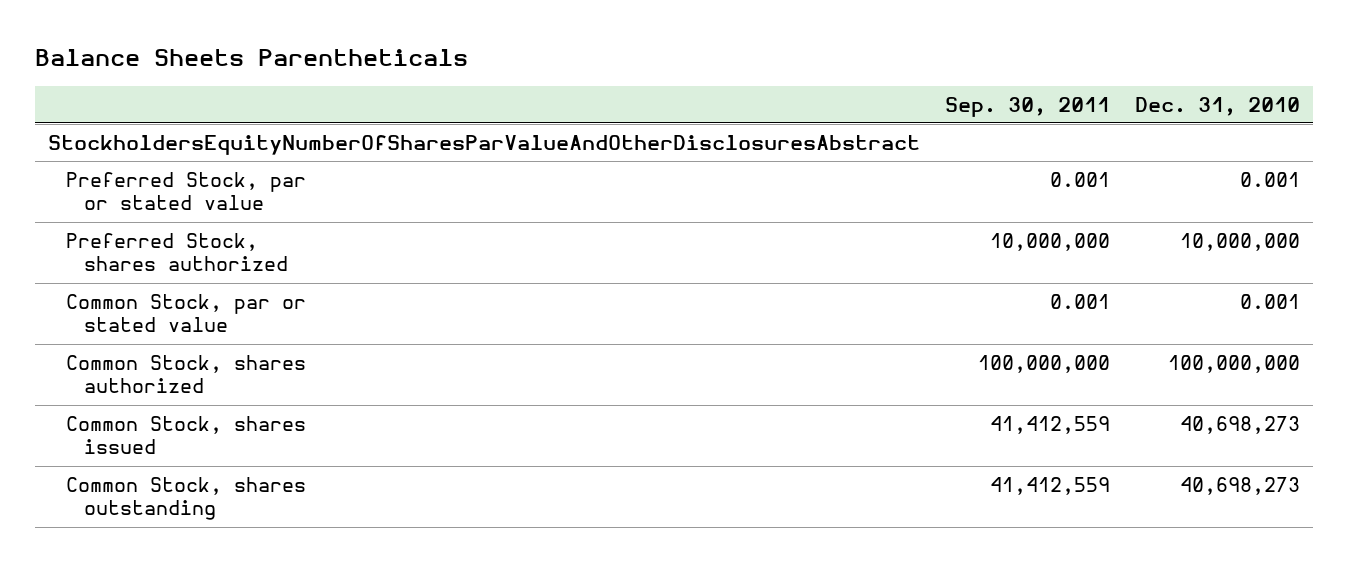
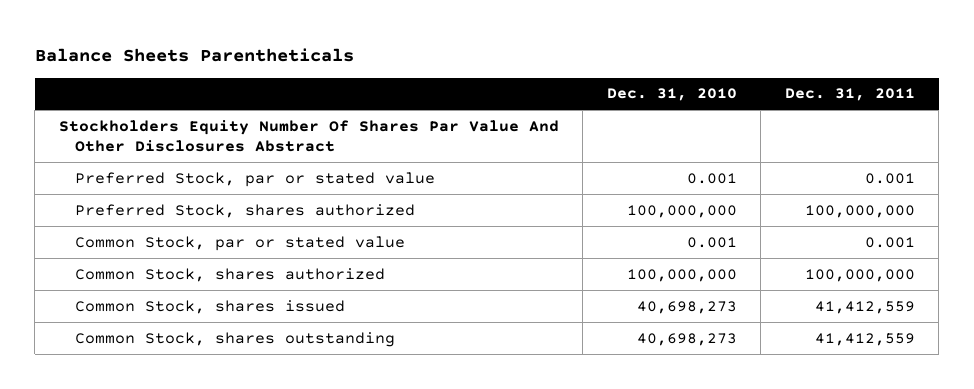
[944,96,1110,117] Sep. 30, 2011 -> none
none -> [784,88,915,102] Dec. 31, 2011
[47,134,920,155] StockholdersEquityNumberOfSharesParValueAndOtherDisclosuresAbstract -> [58,119,559,152] Stockholders Equity Number Of Shares Par Value And Other Disclosures Abstract
[1179,232,1300,251] 10,000,000 -> [626,204,737,218] 100,000,000

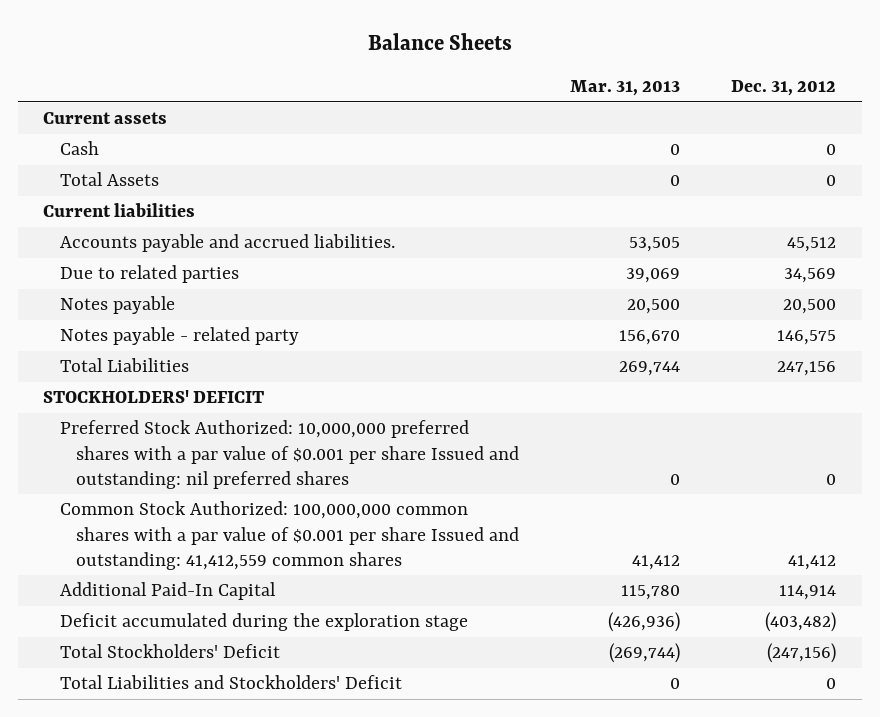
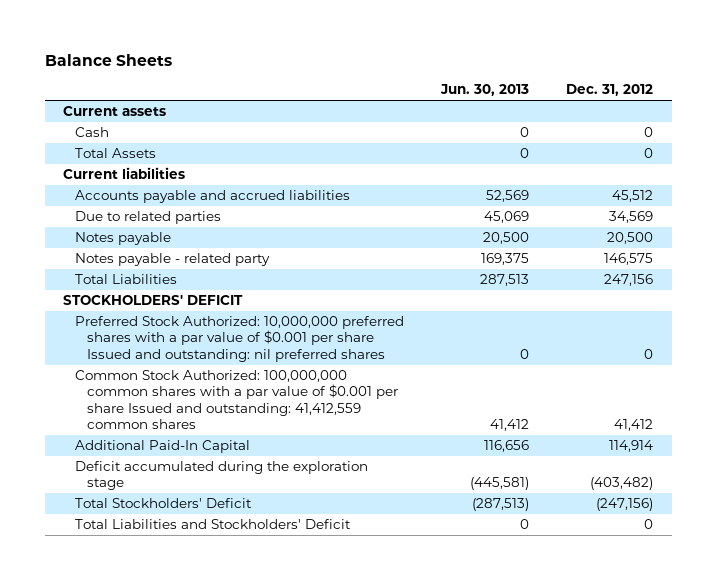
[570,80,681,97] Mar. 31, 2013 -> none
none -> [440,84,530,97] Jun. 30, 2013
[59,234,395,253] Accounts payable and accrued liabilities. -> [75,190,351,204] Accounts payable and accrued liabilities

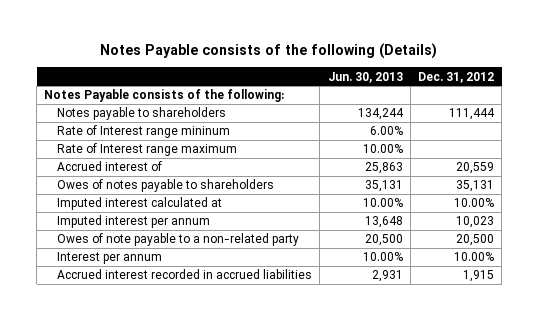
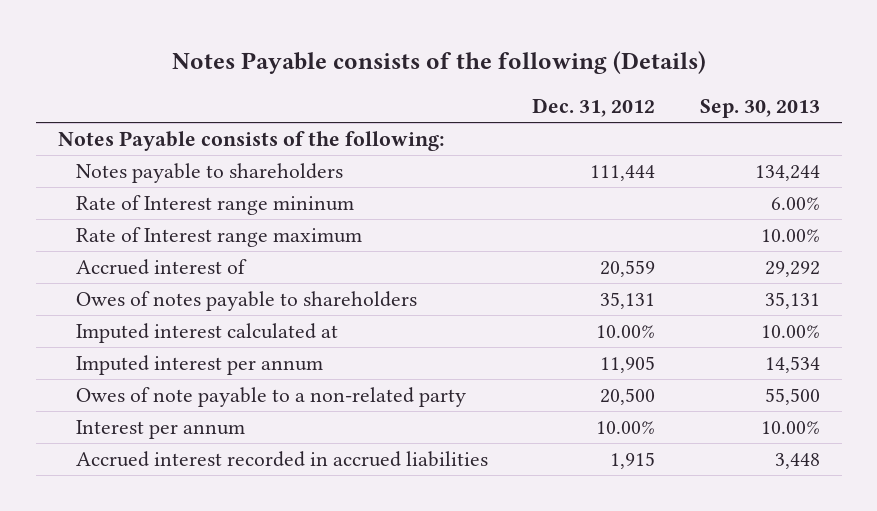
[327,71,403,83] Jun. 30, 2013 -> none
none -> [699,99,820,119] Sep. 30, 2013
[455,216,494,229] 10,023 -> [600,356,656,374] 11,905

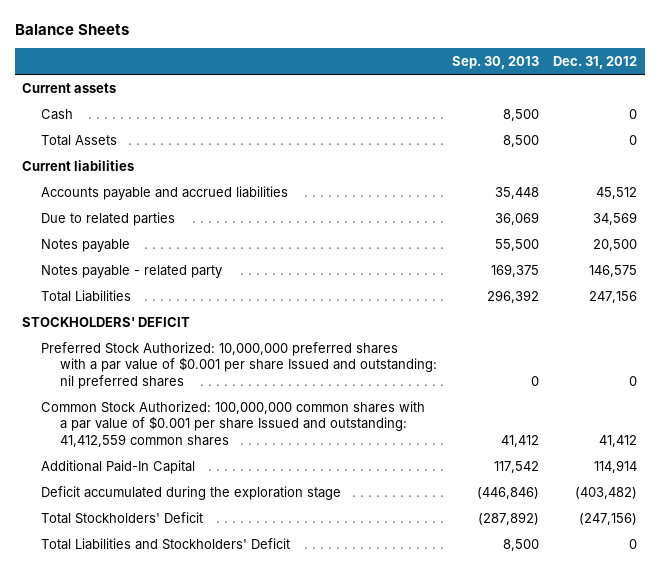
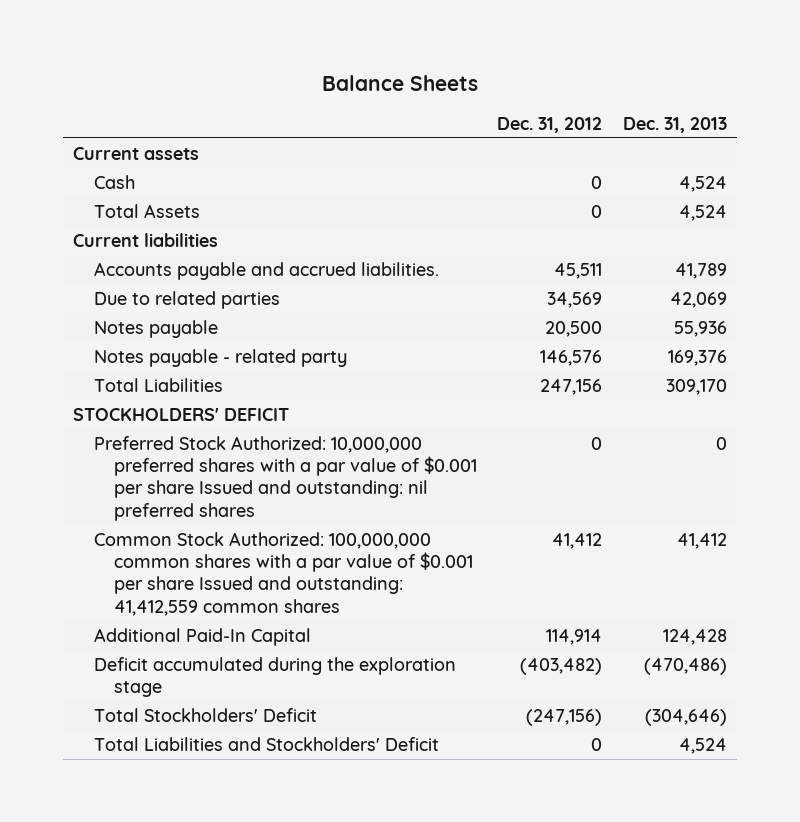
[451,55,539,69] Sep. 30, 2013 -> none
none -> [622,116,727,133] Dec. 31, 2013
[41,185,289,200] Accounts payable and accrued liabilities -> [93,261,439,280] Accounts payable and accrued liabilities.
[596,186,638,199] 45,512 -> [554,262,603,279] 45,511
[589,264,638,277] 146,575 -> [540,349,603,366] 146,576

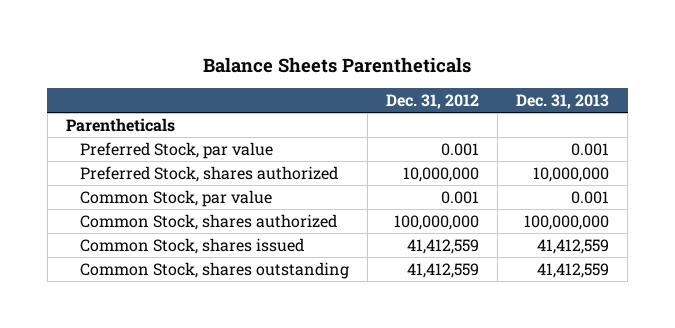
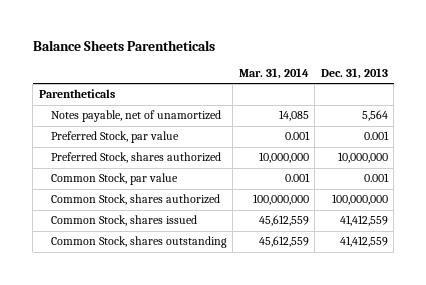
[385,93,479,109] Dec. 31, 2012 -> none
none -> [238,68,309,80] Mar. 31, 2014
none -> [51,110,222,123] Notes payable, net of unamortized

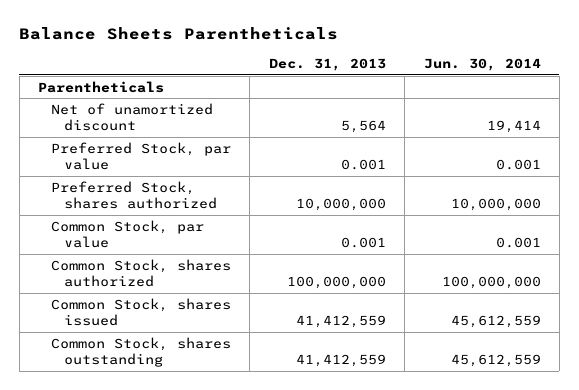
[238,68,309,80] Mar. 31, 2014 -> none
none -> [423,57,541,71] Jun. 30, 2014
[51,110,222,123] Notes payable, net of unamortized -> [51,102,214,132] Net of unamortized discount

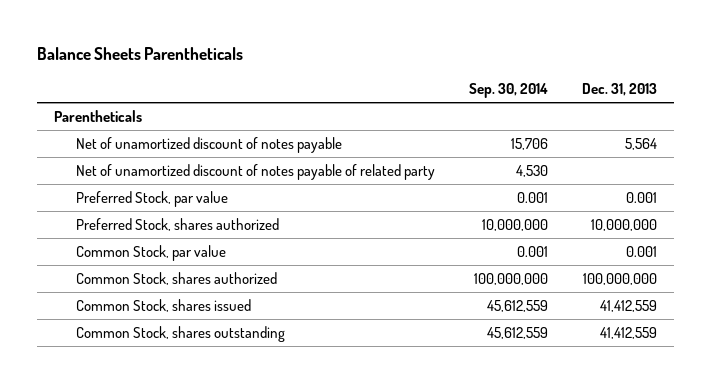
[423,57,541,71] Jun. 30, 2014 -> none
none -> [468,83,548,99] Sep. 30, 2014
[51,102,214,132] Net of unamortized discount -> [75,137,342,154] Net of unamortized discount of notes payable
none -> [75,164,435,181] Net of unamortized discount of notes payable of related party

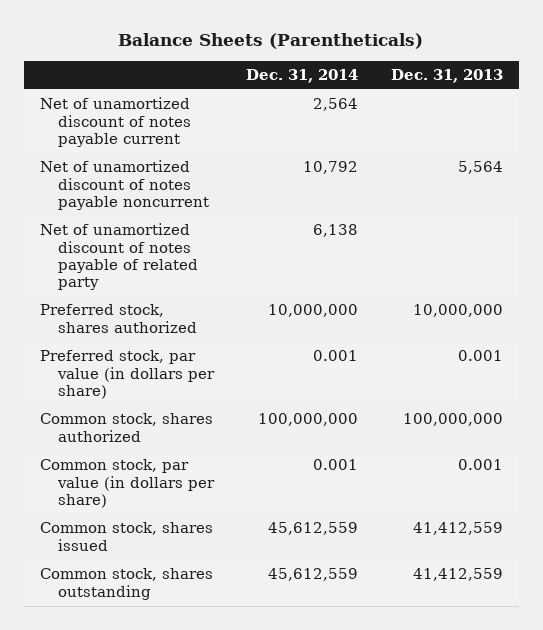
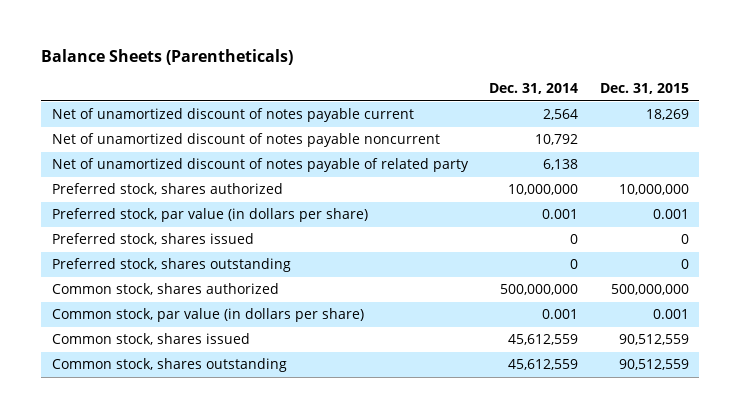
[390,69,503,84] Dec. 31, 2013 -> none
none -> [599,82,689,94] Dec. 31, 2015
none -> [52,233,255,246] Preferred stock, shares issued
none -> [52,258,292,273] Preferred stock, shares outstanding
[258,413,359,427] 100,000,000 -> [500,284,579,296] 500,000,000

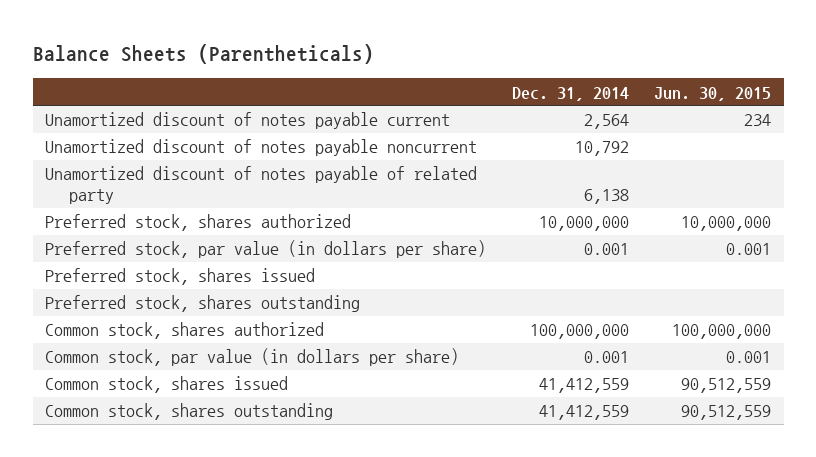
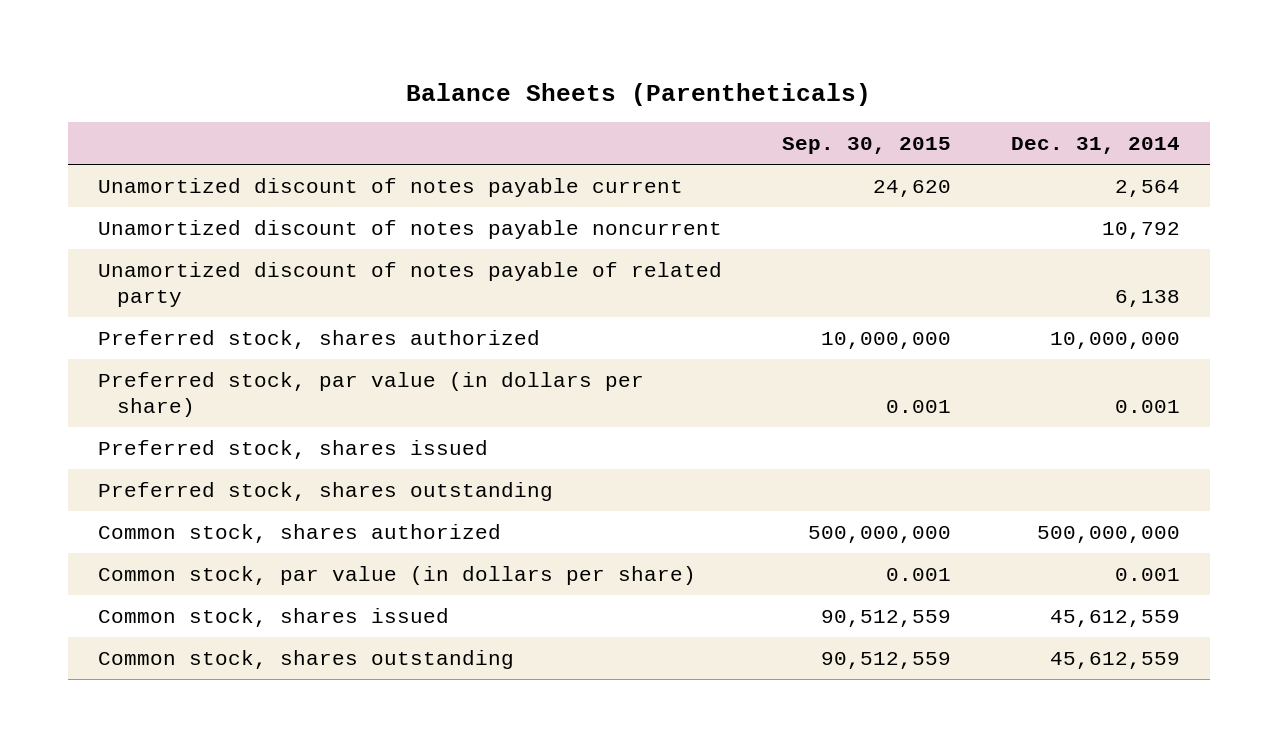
[654,86,772,101] Jun. 30, 2015 -> none
none -> [782,136,952,154] Sep. 30, 2015
[529,324,629,340] 100,000,000 -> [1037,526,1181,544] 500,000,000
[538,378,629,394] 41,412,559 -> [1050,610,1181,628] 45,612,559
[538,405,629,421] 41,412,559 -> [1050,652,1181,670] 45,612,559

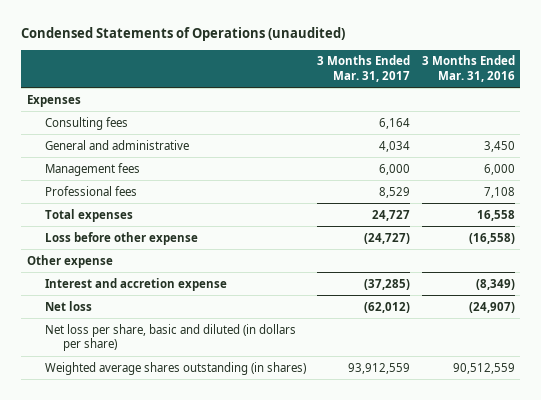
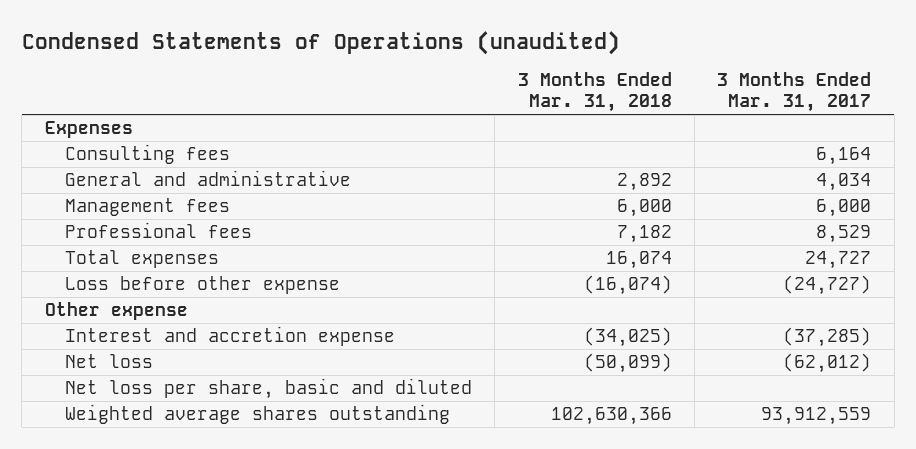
[421,55,515,82] 3 Months Ended Mar. 31, 2016 -> none
none -> [517,72,672,113] 3 Months Ended Mar. 31, 2018
[44,323,296,352] Net loss per share, basic and diluted (in dollars per share) -> [65,378,473,400] Net loss per share, basic and diluted
[44,361,306,375] Weighted average shares outstanding (in shares) -> [65,404,451,425] Weighted average shares outstanding

